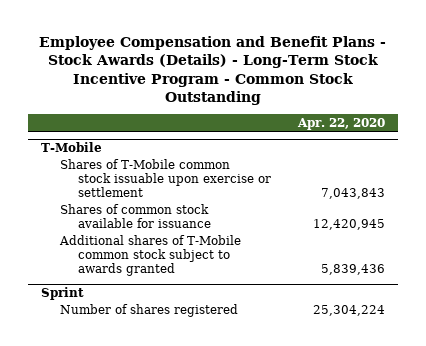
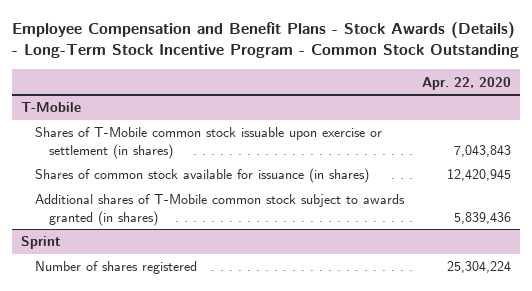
[59,158,272,198] Shares of T-Mobile common stock issuable upon exercise or settlement -> [35,127,383,159] Shares of T-Mobile common stock issuable upon exercise or settlement (in shares)
[59,203,212,229] Shares of common stock available for issuance -> [35,168,370,184] Shares of common stock available for issuance (in shares)
[58,234,241,277] Additional shares of T-Mobile common stock subject to awards granted -> [35,194,406,226] Additional shares of T-Mobile common stock subject to awards granted (in shares)

